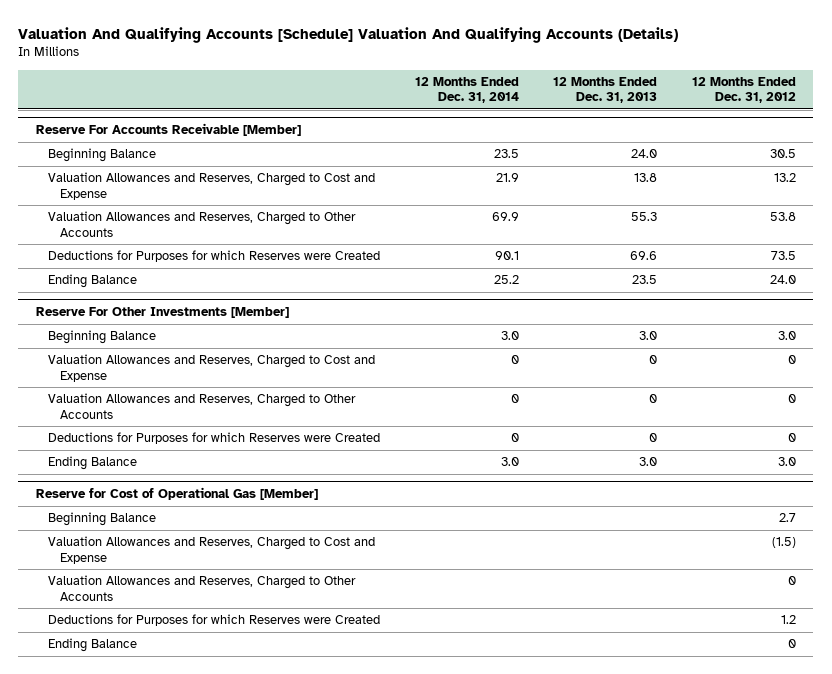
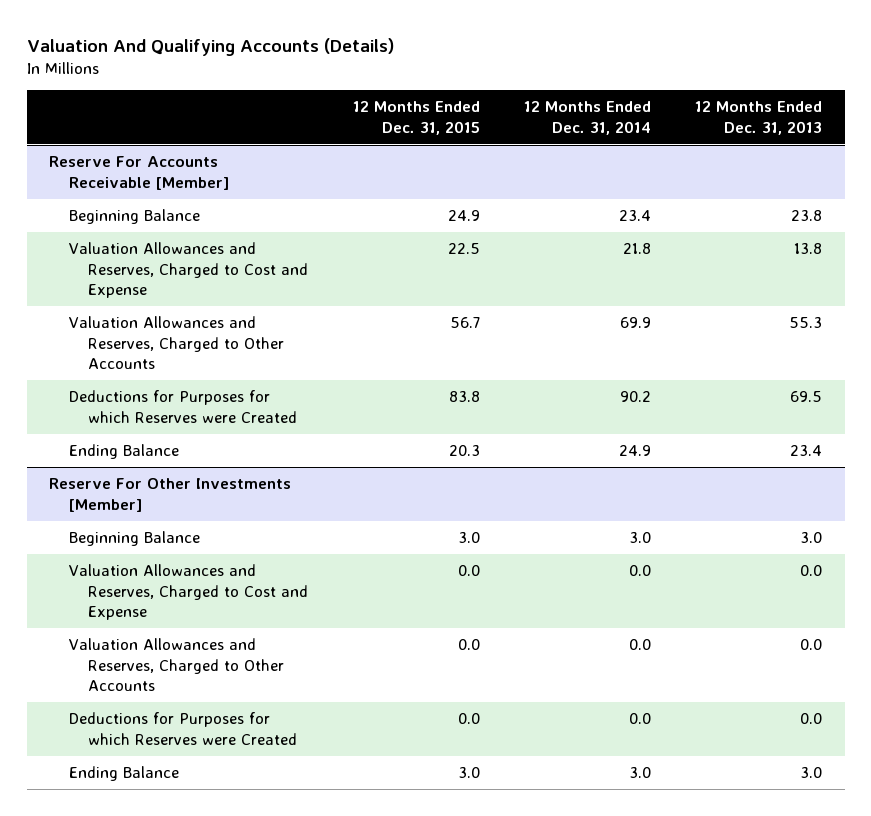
[18,26,679,43] Valuation And Qualifying Accounts [Schedule] Valuation And Qualifying Accounts (Details) -> [26,37,394,56] Valuation And Qualifying Accounts (Details)
[692,77,797,104] 12 Months Ended Dec. 31, 2012 -> none
none -> [352,101,480,135] 12 Months Ended Dec. 31, 2015
[493,149,519,159] 23.5 -> [618,210,651,222] 23.4
[631,149,658,159] 24.0 -> [791,210,823,222] 23.8
[495,173,519,183] 21.9 -> [622,243,651,255] 21.8
[494,251,519,261] 90.1 -> [619,391,651,403] 90.2
[630,251,658,261] 69.6 -> [790,391,823,403] 69.5
[493,275,519,285] 25.2 -> [618,445,651,457] 24.9
[632,275,658,285] 23.5 -> [790,445,823,457] 23.4
[510,355,519,365] 0 -> [628,565,651,577] 0.0
[649,355,658,365] 0 -> [800,565,823,577] 0.0
[510,394,519,404] 0 -> [628,639,651,651] 0.0
[649,394,658,404] 0 -> [800,639,823,651] 0.0
[510,433,519,443] 0 -> [628,713,651,725] 0.0
[649,433,658,443] 0 -> [800,713,823,725] 0.0
[35,487,318,501] Reserve for Cost of Operational Gas [Member] -> none
[47,512,156,527] Beginning Balance -> none
[47,536,375,564] Valuation Allowances and Reserves, Charged to Cost and Expense -> none
[47,575,356,601] Valuation Allowances and Reserves, Charged to Other Accounts -> none
[47,614,380,627] Deductions for Purposes for which Reserves were Created -> none
[47,638,137,653] Ending Balance -> none

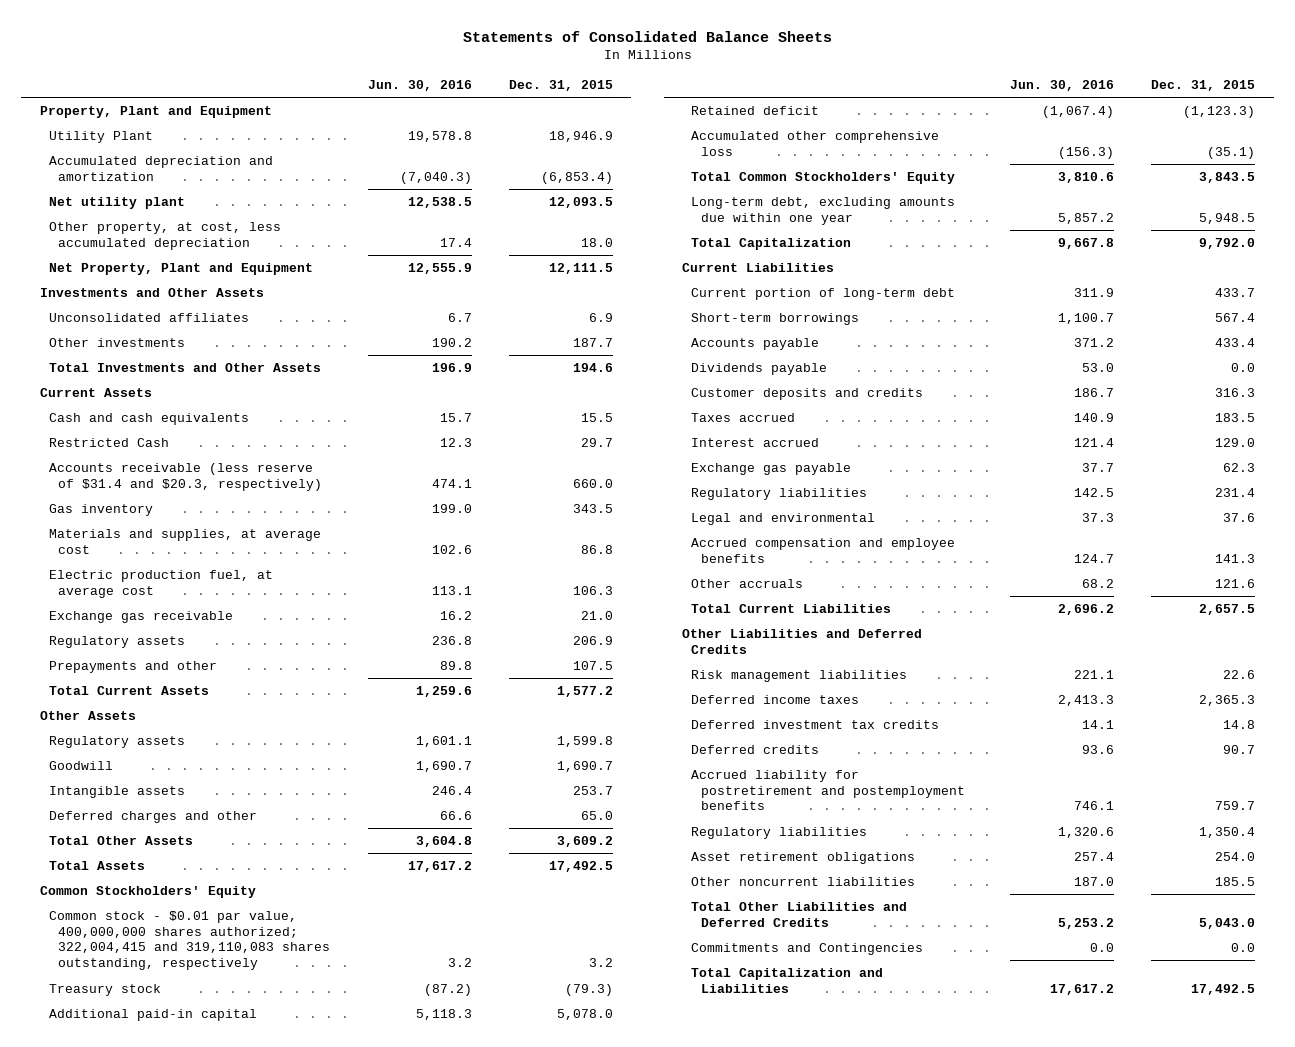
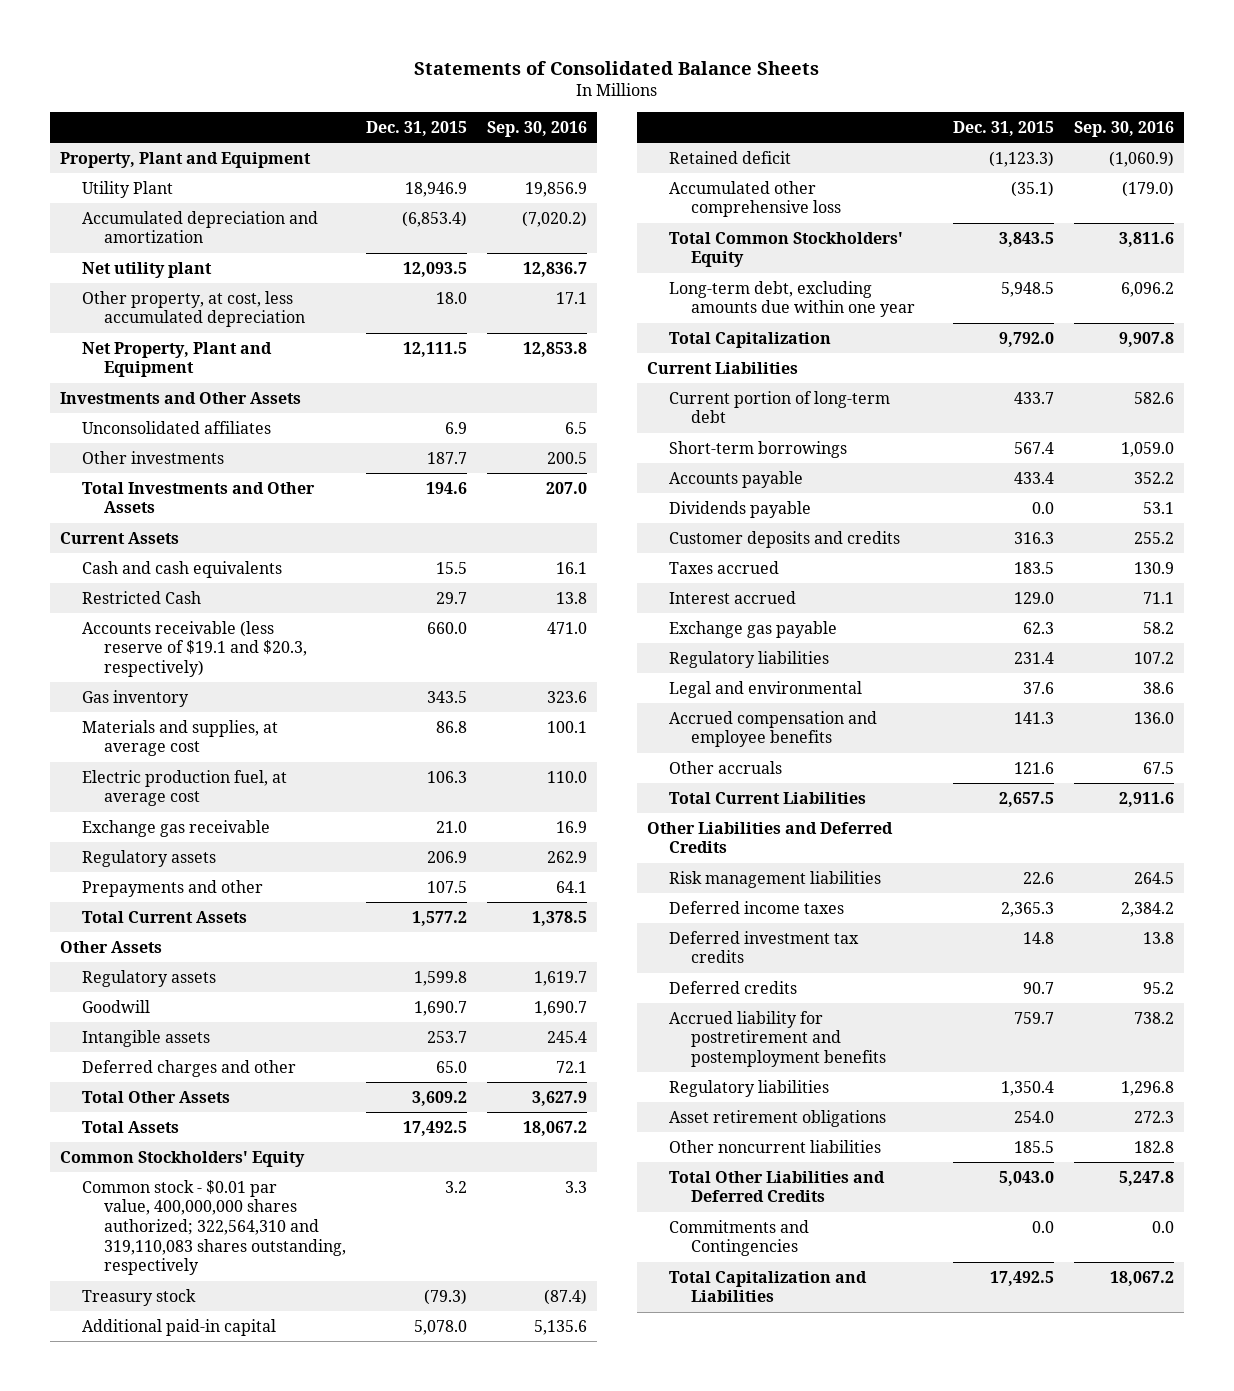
[367,79,472,91] Jun. 30, 2016 -> none
none -> [487,120,588,137] Sep. 30, 2016
[49,462,323,491] Accounts receivable (less reserve of $31.4 and $20.3, respectively) -> [82,620,308,677] Accounts receivable (less reserve of $19.1 and $20.3, respectively)
[49,910,331,971] Common stock - $0.01 par value, 400,000,000 shares authorized; 322,004,415 and 319,110,083 shares outstanding, respectively -> [82,1179,347,1276] Common stock - $0.01 par value, 400,000,000 shares authorized; 322,564,310 and 319,110,083 shares outstanding, respectively

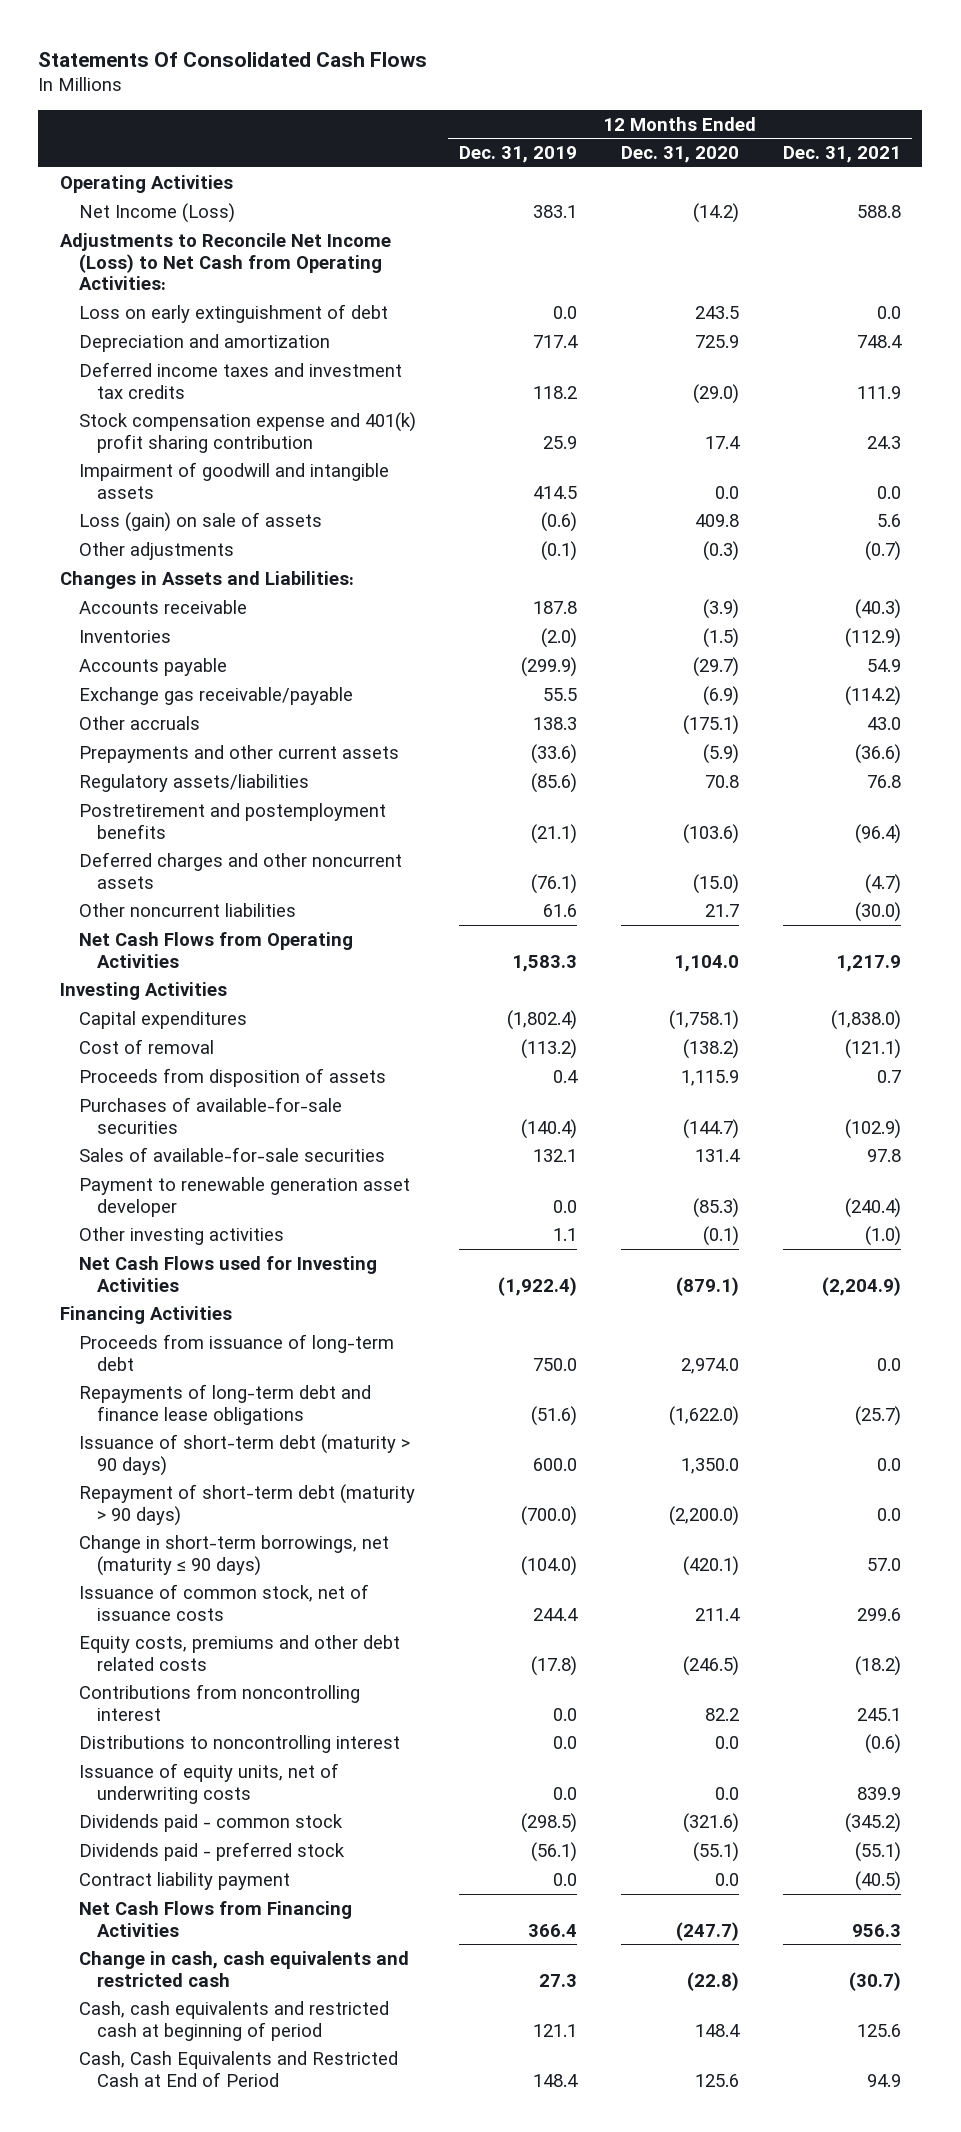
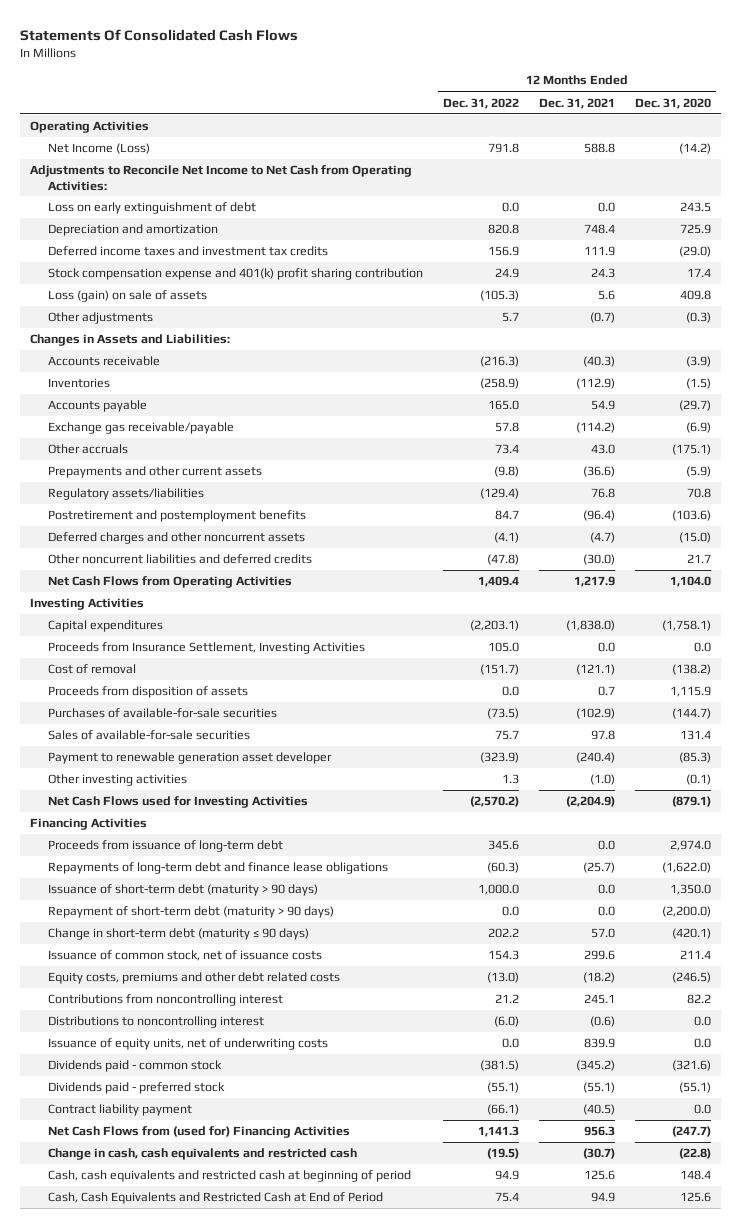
[459,146,578,164] Dec. 31, 2019 -> none
none -> [443,97,520,109] Dec. 31, 2022
[60,232,392,291] Adjustments to Reconcile Net Income (Loss) to Net Cash from Operating Activities: -> [29,165,412,191] Adjustments to Reconcile Net Income to Net Cash from Operating Activities:
[78,461,389,499] Impairment of goodwill and intangible assets -> none
[78,902,296,917] Other noncurrent liabilities -> [48,554,313,565] Other noncurrent liabilities and deferred credits
none -> [48,642,366,655] Proceeds from Insurance Settlement, Investing Activities
[78,1534,389,1576] Change in short-term borrowings, net (maturity ≤ 90 days) -> [48,928,310,941] Change in short-term debt (maturity ≤ 90 days)
[78,1900,352,1937] Net Cash Flows from Financing Activities -> [48,1126,351,1139] Net Cash Flows from (used for) Financing Activities

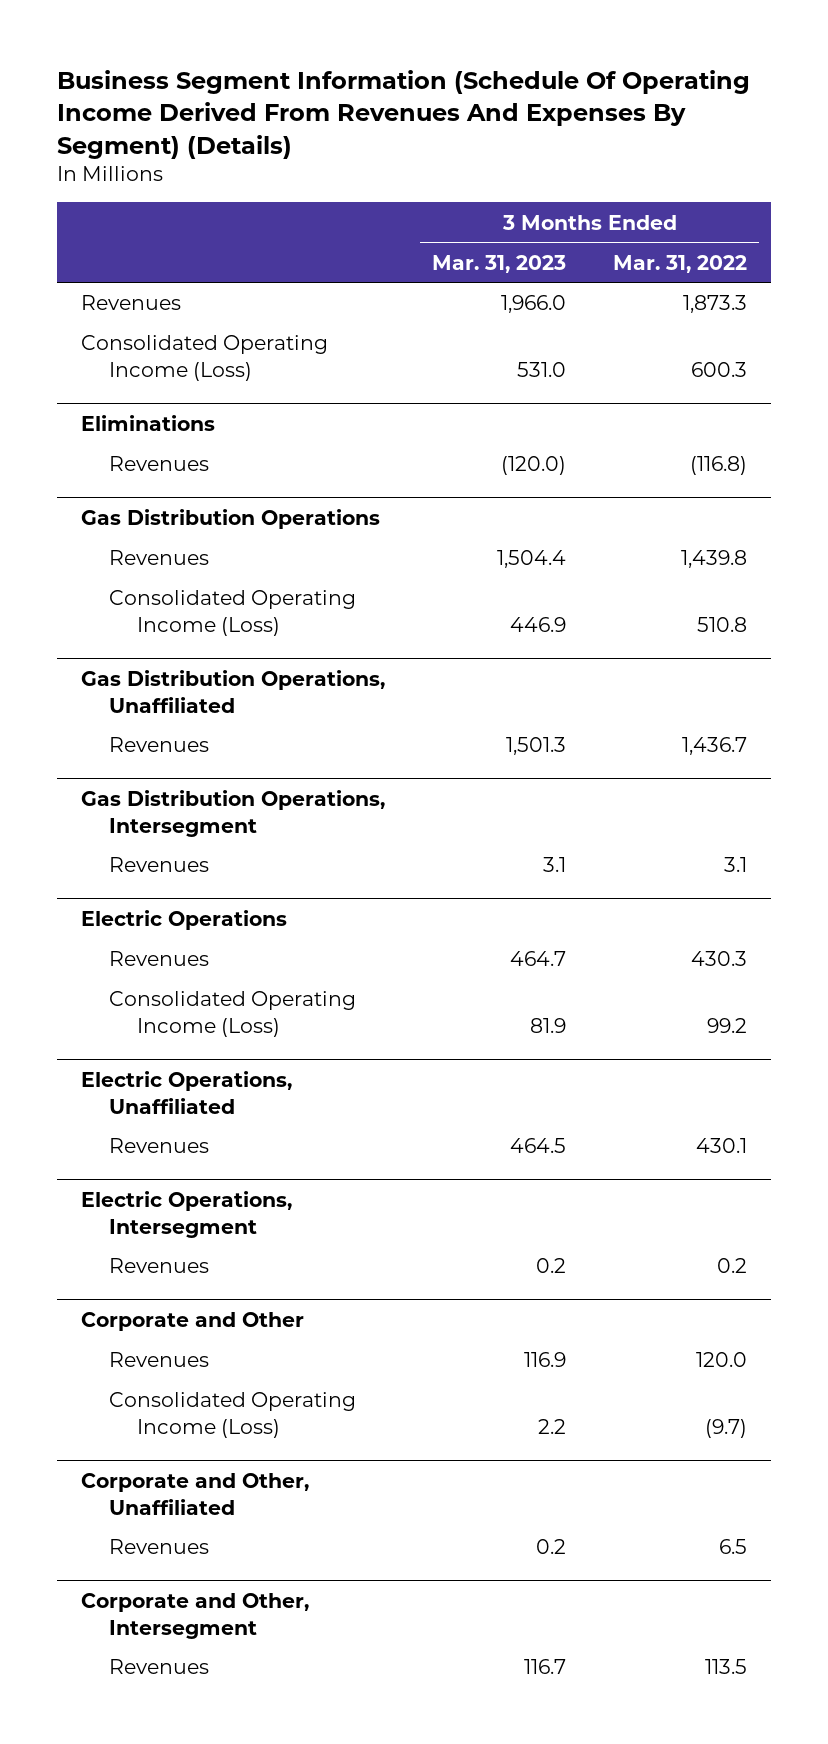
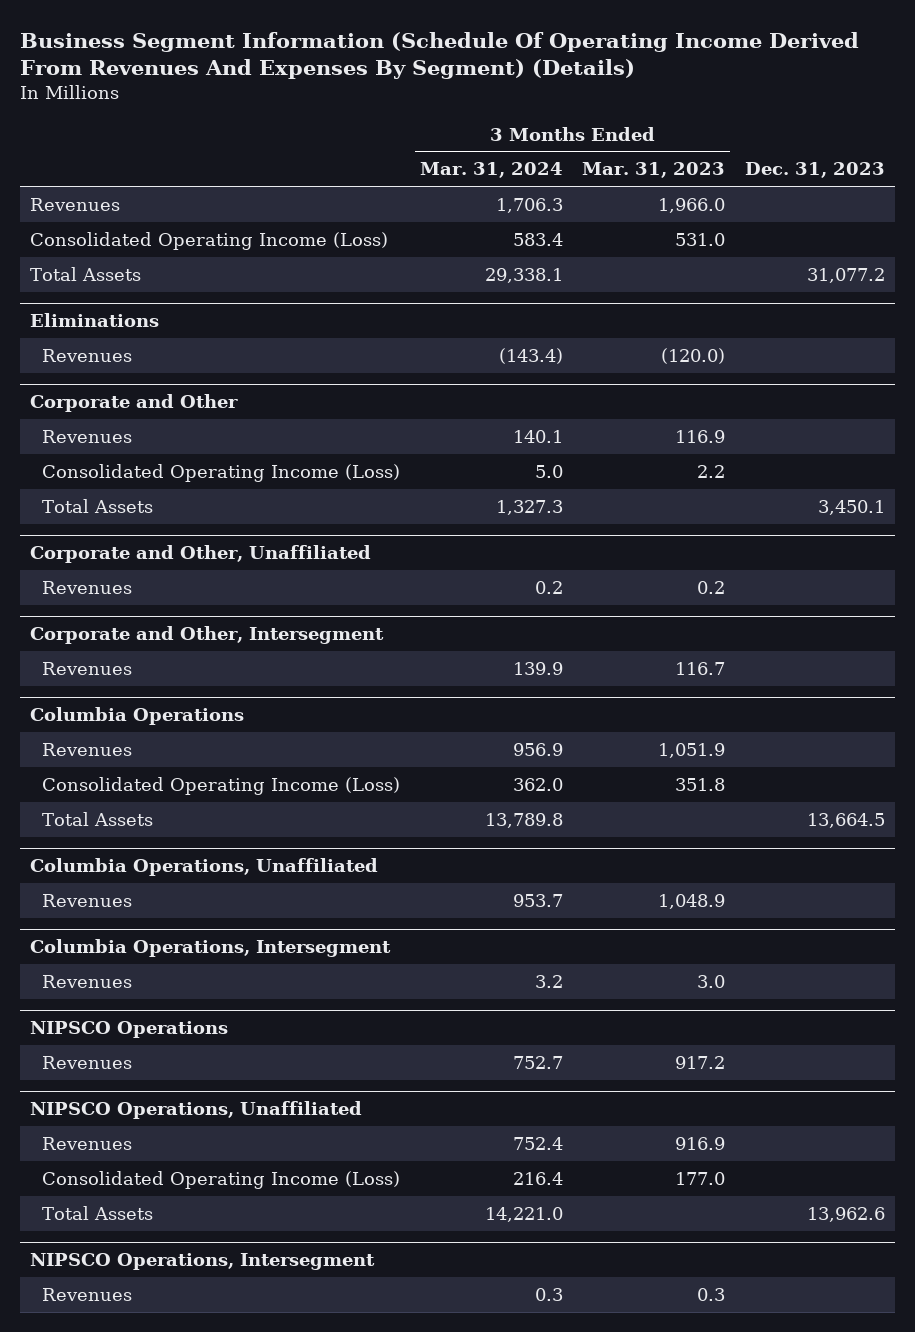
[613,254,748,273] Mar. 31, 2022 -> none
none -> [419,162,563,179] Mar. 31, 2024
none -> [744,162,885,179] Dec. 31, 2023
none -> [29,266,141,281] Total Assets
[80,508,380,529] Gas Distribution Operations -> none
[108,550,209,566] Revenues -> none
[108,590,356,637] Consolidated Operating Income (Loss) -> none
[80,669,385,713] Gas Distribution Operations, Unaffiliated -> none
[108,737,209,753] Revenues -> none
[80,789,385,837] Gas Distribution Operations, Intersegment -> none
[108,857,209,873] Revenues -> none
[80,909,287,930] Electric Operations -> none
[108,951,209,967] Revenues -> none
[108,991,356,1038] Consolidated Operating Income (Loss) -> none
[80,1070,292,1114] Electric Operations, Unaffiliated -> none
[108,1138,209,1154] Revenues -> none
[80,1190,292,1238] Electric Operations, Intersegment -> none
[108,1258,209,1274] Revenues -> none
none -> [42,498,154,513] Total Assets
none -> [29,706,244,725] Columbia Operations
none -> [42,742,133,756] Revenues
none -> [42,776,401,795] Consolidated Operating Income (Loss)
none -> [42,811,154,826] Total Assets
none -> [29,857,378,876] Columbia Operations, Unaffiliated
none -> [42,893,133,907] Revenues
none -> [29,938,391,957] Columbia Operations, Intersegment
none -> [42,974,133,988] Revenues
none -> [29,1020,228,1038] NIPSCO Operations
none -> [42,1055,133,1069] Revenues
none -> [29,1100,362,1119] NIPSCO Operations, Unaffiliated
none -> [42,1136,133,1150] Revenues
none -> [42,1170,401,1189] Consolidated Operating Income (Loss)
none -> [42,1205,154,1220] Total Assets
none -> [29,1252,375,1270] NIPSCO Operations, Intersegment
none -> [42,1287,133,1301] Revenues

